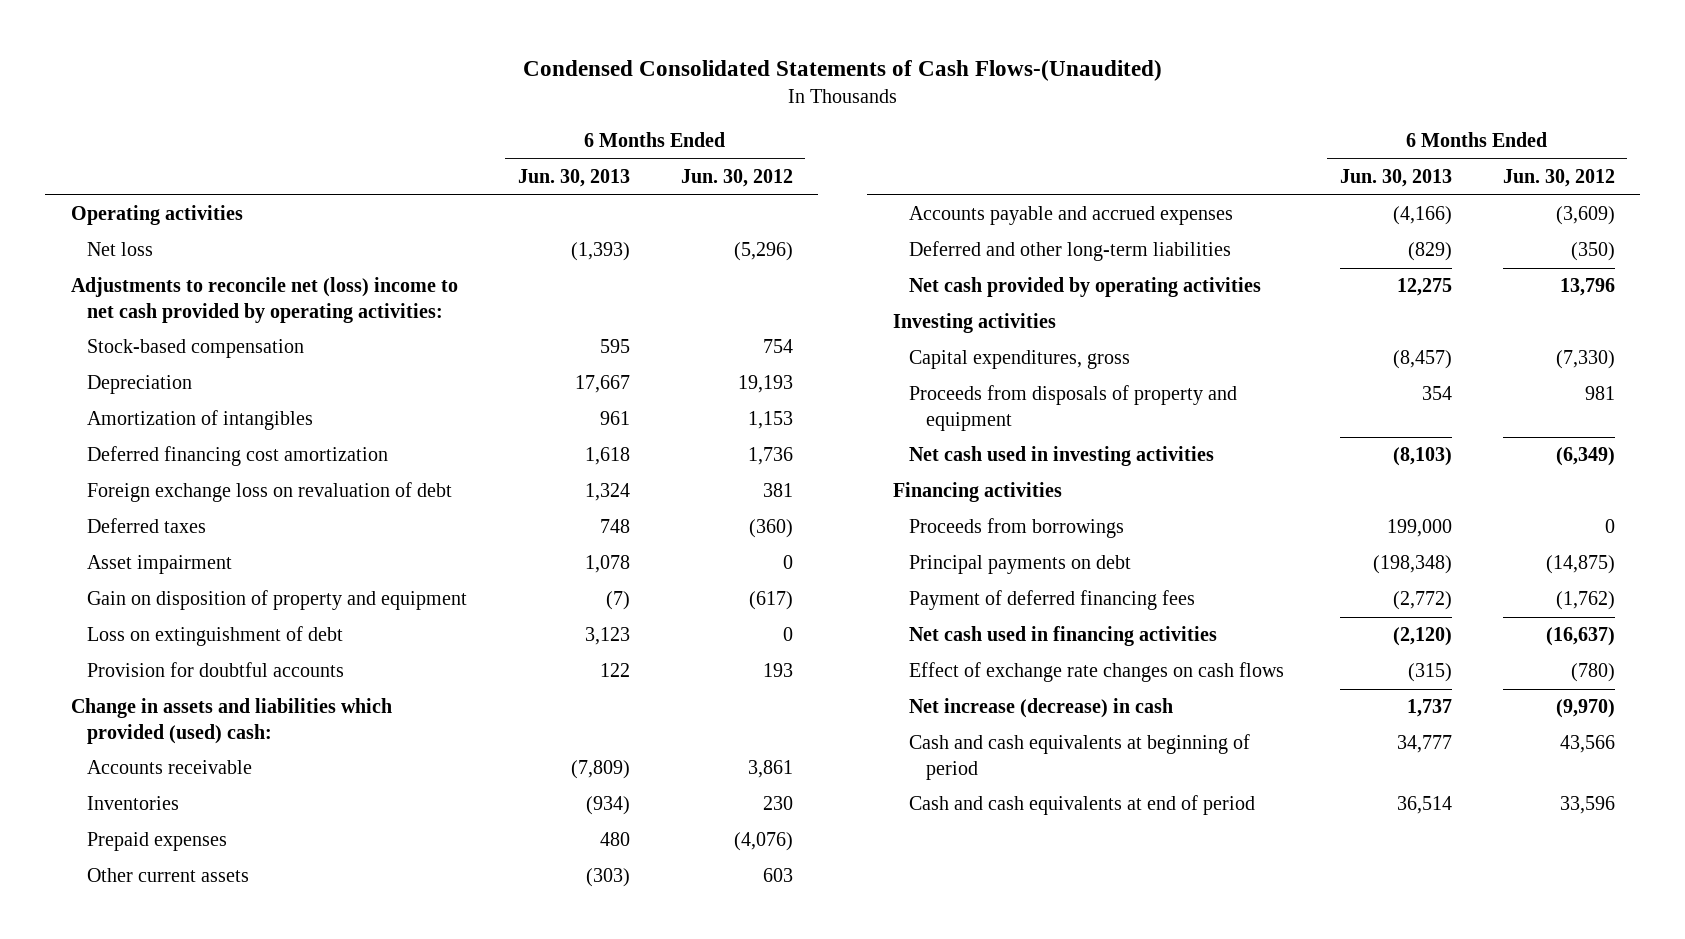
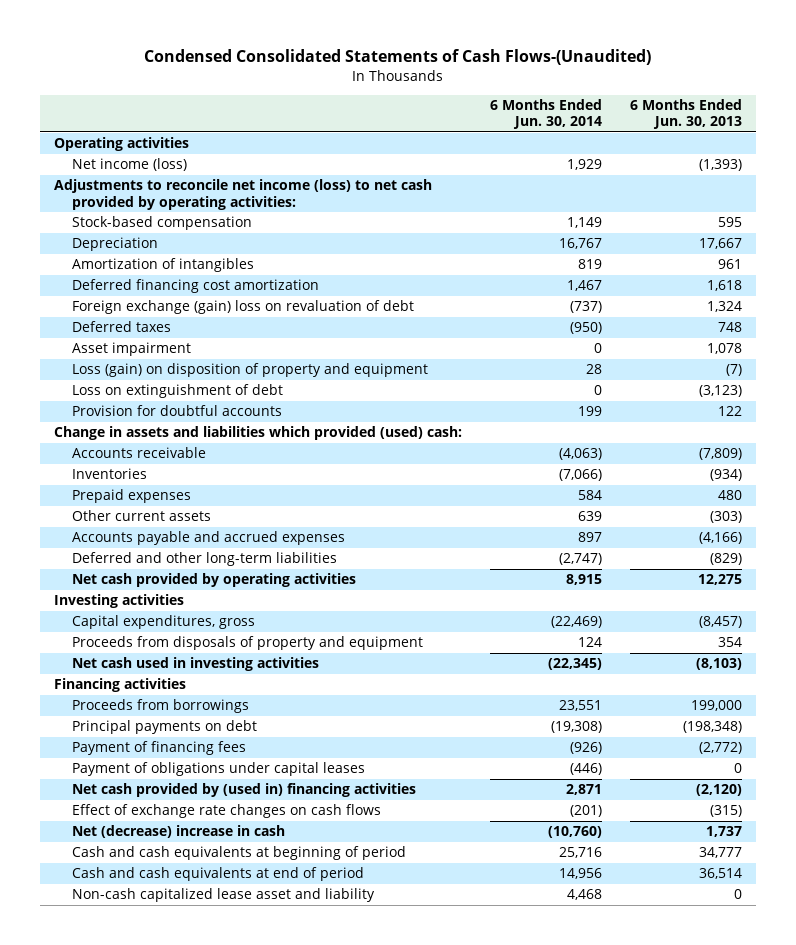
[680,169,793,188] Jun. 30, 2012 -> none
none -> [490,99,603,130] 6 Months Ended Jun. 30, 2014
[87,242,154,257] Net loss -> [71,158,187,172] Net income (loss)
[70,277,458,323] Adjustments to reconcile net (loss) income to net cash provided by operating activities: -> [54,179,433,210] Adjustments to reconcile net income (loss) to net cash provided by operating activities:
[87,482,453,503] Foreign exchange loss on revaluation of debt -> [71,300,414,315] Foreign exchange (gain) loss on revaluation of debt
[87,590,468,611] Gain on disposition of property and equipment -> [71,363,428,378] Loss (gain) on disposition of property and equipment
[584,627,630,646] 3,123 -> [699,385,743,398] (3,123)
[909,590,1196,611] Payment of deferred financing fees -> [71,741,246,756] Payment of financing fees
none -> [71,762,365,777] Payment of obligations under capital leases
[909,626,1218,647] Net cash used in financing activities -> [71,783,416,798] Net cash provided by (used in) financing activities
[909,698,1174,719] Net increase (decrease) in cash -> [71,825,285,839] Net (decrease) increase in cash
none -> [71,888,375,903] Non-cash capitalized lease asset and liability

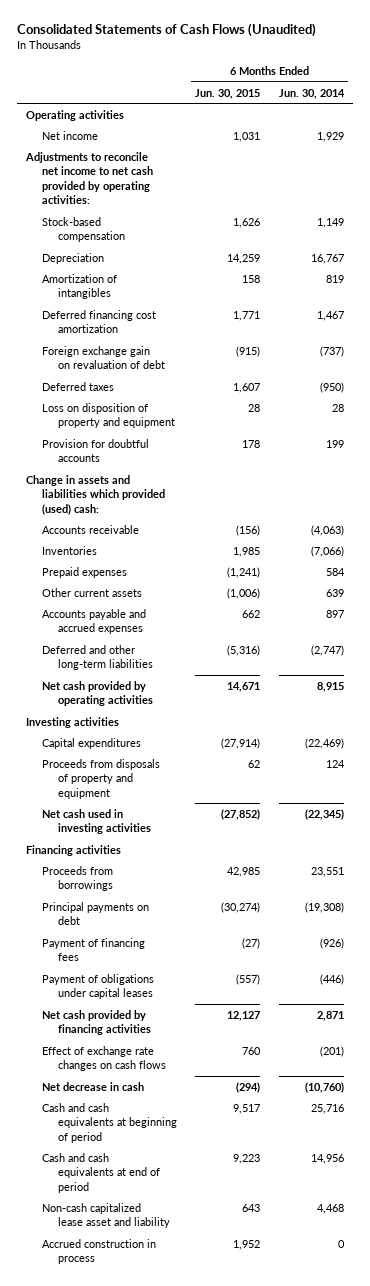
[144,48,652,65] Condensed Consolidated Statements of Cash Flows-(Unaudited) -> [16,23,316,38] Consolidated Statements of Cash Flows (Unaudited)
[630,99,743,130] 6 Months Ended Jun. 30, 2013 -> none
none -> [195,88,261,99] Jun. 30, 2015
[71,158,187,172] Net income (loss) -> [42,130,99,140] Net income
[54,179,433,210] Adjustments to reconcile net income (loss) to net cash provided by operating activities: -> [25,151,154,205] Adjustments to reconcile net income to net cash provided by operating activities:
[71,300,414,315] Foreign exchange (gain) loss on revaluation of debt -> [42,345,166,370] Foreign exchange gain on revaluation of debt
[71,342,191,357] Asset impairment -> none
[71,384,283,399] Loss on extinguishment of debt -> none
[71,363,428,378] Loss (gain) on disposition of property and equipment -> [42,402,176,429] Loss on disposition of property and equipment
[71,615,255,630] Capital expenditures, gross -> [42,737,142,749] Capital expenditures
[71,783,416,798] Net cash provided by (used in) financing activities -> [42,1009,152,1036] Net cash provided by financing activities
[71,825,285,839] Net (decrease) increase in cash -> [42,1081,145,1091] Net decrease in cash
none -> [42,1238,157,1265] Accrued construction in process

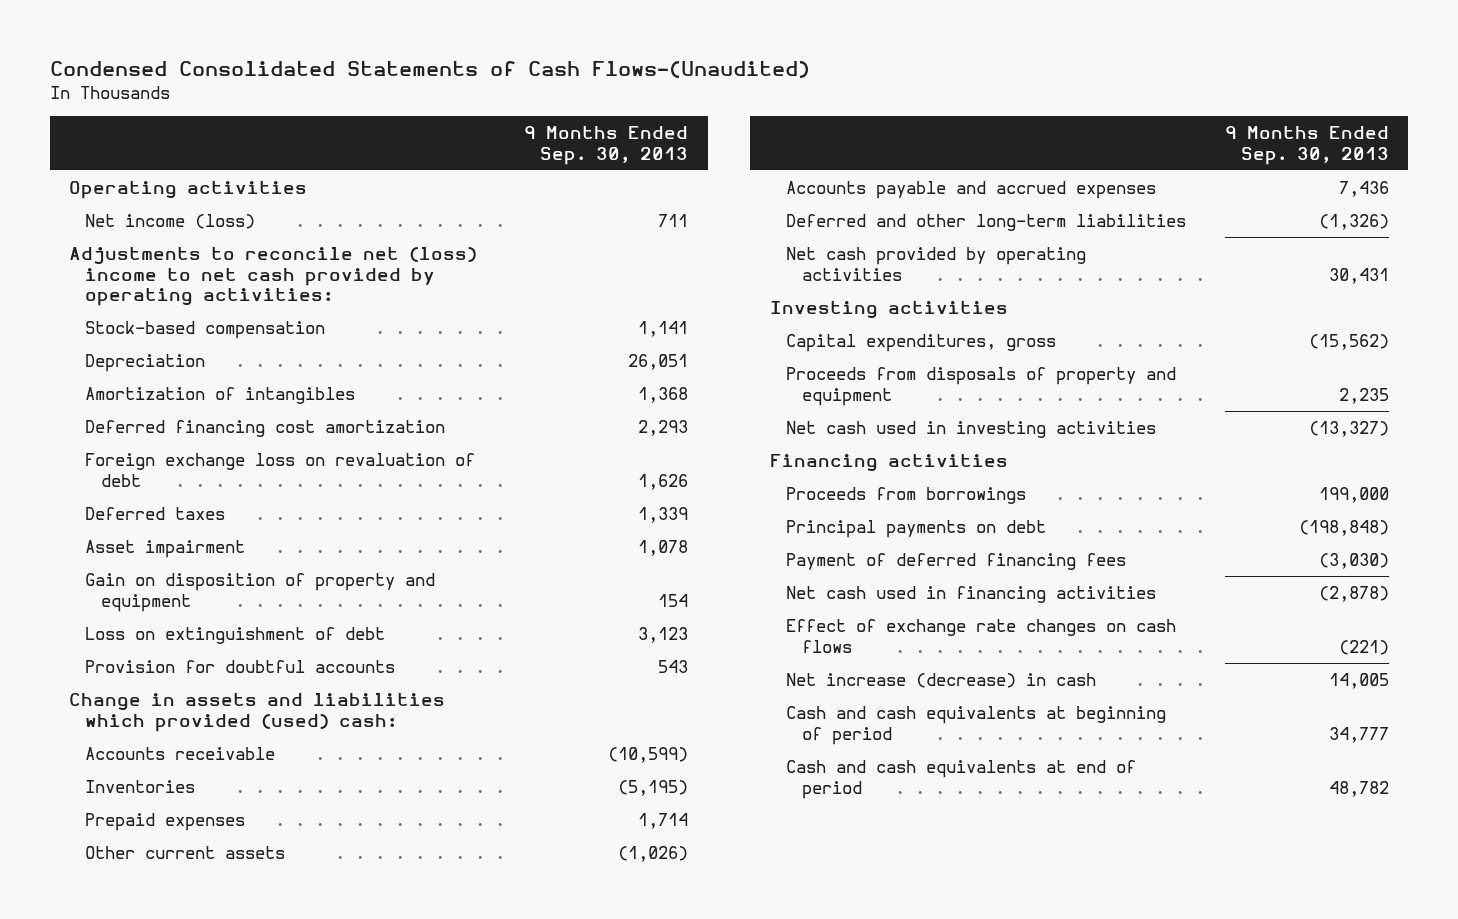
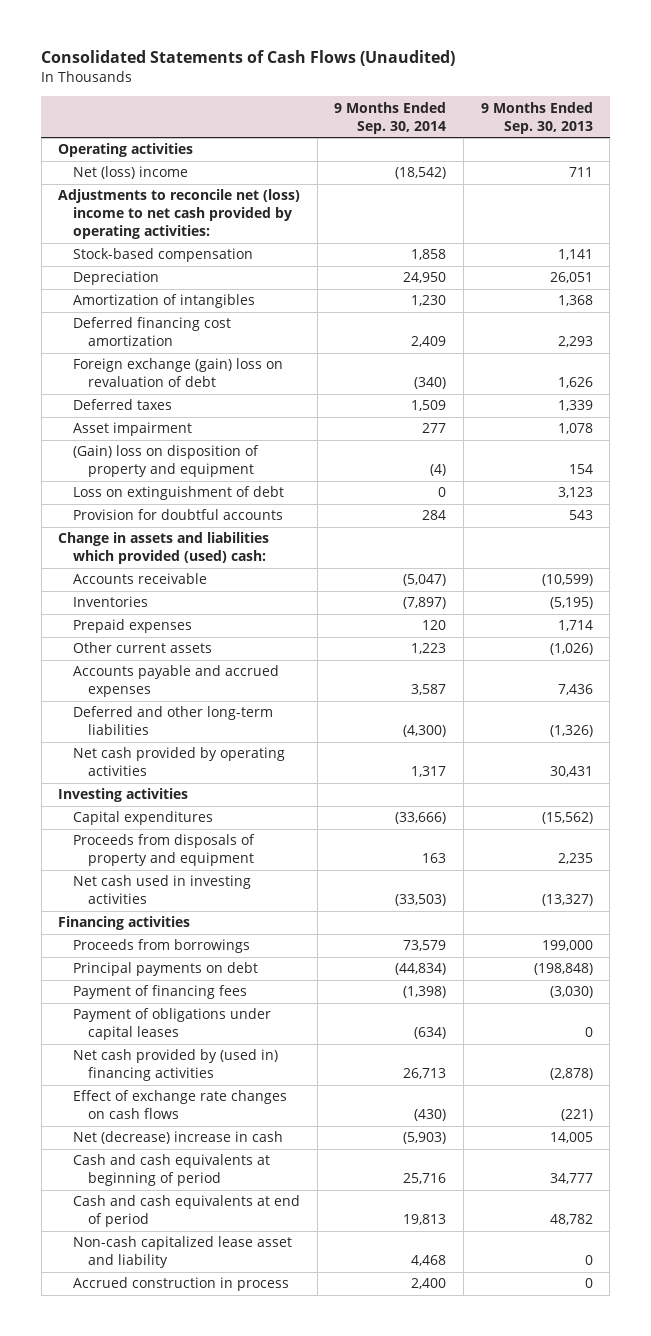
[49,61,810,79] Condensed Consolidated Statements of Cash Flows-(Unaudited) -> [41,50,456,67] Consolidated Statements of Cash Flows (Unaudited)
none -> [334,101,447,134] 9 Months Ended Sep. 30, 2014
[85,213,256,229] Net income (loss) -> [73,166,189,180] Net (loss) income
[85,452,476,487] Foreign exchange loss on revaluation of debt -> [73,358,284,388] Foreign exchange (gain) loss on revaluation of debt
[85,572,436,612] Gain on disposition of property and equipment -> [73,445,260,478] (Gain) loss on disposition of property and equipment
[785,333,1056,352] Capital expenditures, gross -> [73,811,214,826] Capital expenditures
[785,552,1126,570] Payment of deferred financing fees -> [73,985,248,1000] Payment of financing fees
none -> [73,1008,272,1041] Payment of obligations under capital leases
[785,585,1156,603] Net cash used in financing activities -> [73,1049,279,1082] Net cash provided by (used in) financing activities
[785,672,1096,688] Net increase (decrease) in cash -> [73,1131,284,1145] Net (decrease) increase in cash
none -> [73,1236,293,1269] Non-cash capitalized lease asset and liability
none -> [73,1277,290,1292] Accrued construction in process

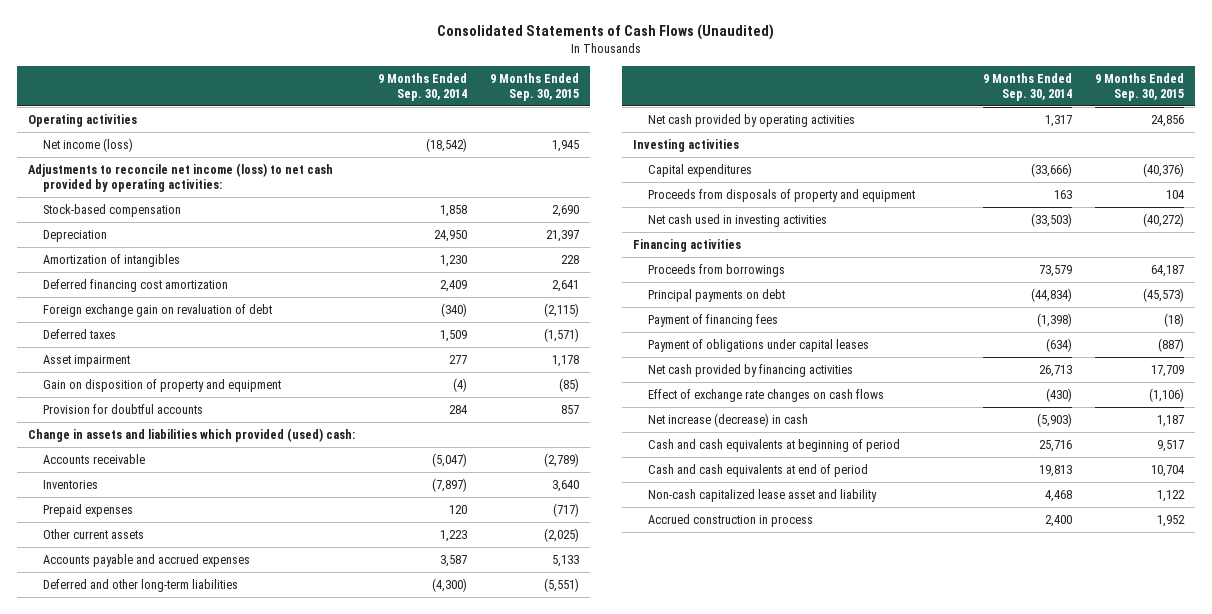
[480,101,593,134] 9 Months Ended Sep. 30, 2013 -> none
none -> [489,72,579,101] 9 Months Ended Sep. 30, 2015
[73,166,189,180] Net (loss) income -> [42,137,133,152] Net income (loss)
[58,189,301,240] Adjustments to reconcile net (loss) income to net cash provided by operating activities: -> [28,162,334,192] Adjustments to reconcile net income (loss) to net cash provided by operating activities:
[73,358,284,388] Foreign exchange (gain) loss on revaluation of debt -> [42,303,272,317] Foreign exchange gain on revaluation of debt
[73,486,285,501] Loss on extinguishment of debt -> none
[73,445,260,478] (Gain) loss on disposition of property and equipment -> [42,378,281,392] Gain on disposition of property and equipment
[73,1049,279,1082] Net cash provided by (used in) financing activities -> [647,363,853,377] Net cash provided by financing activities
[73,1131,284,1145] Net (decrease) increase in cash -> [647,412,808,427] Net increase (decrease) in cash

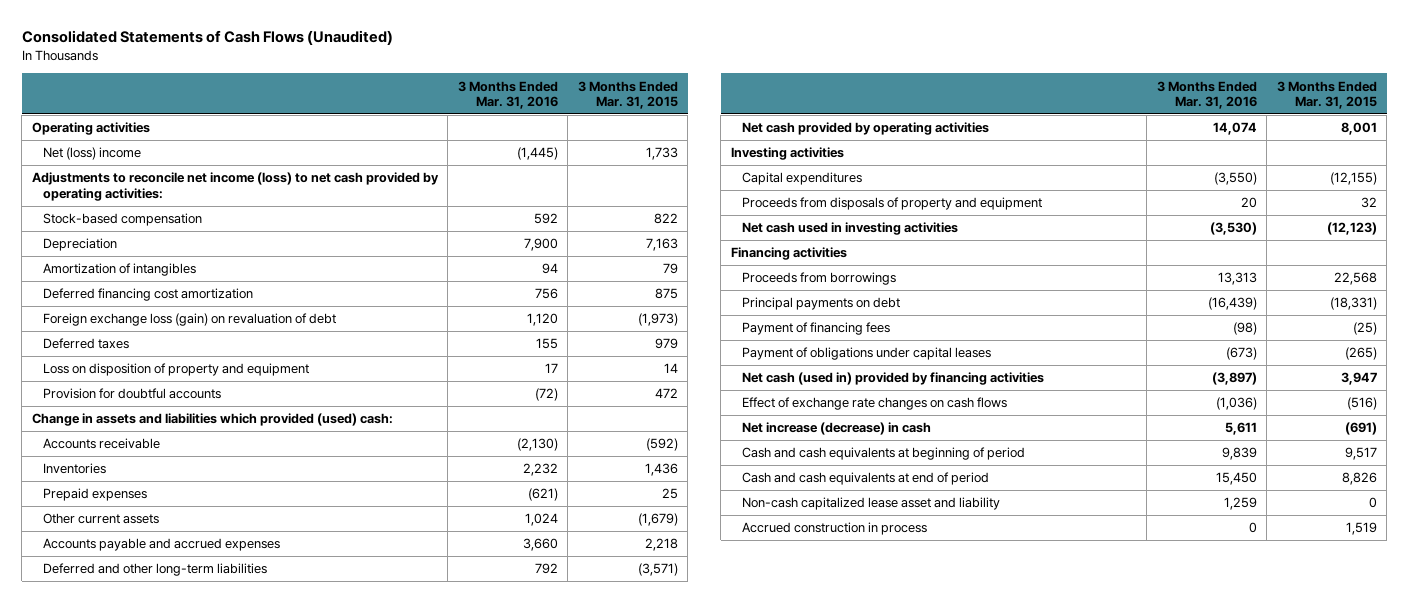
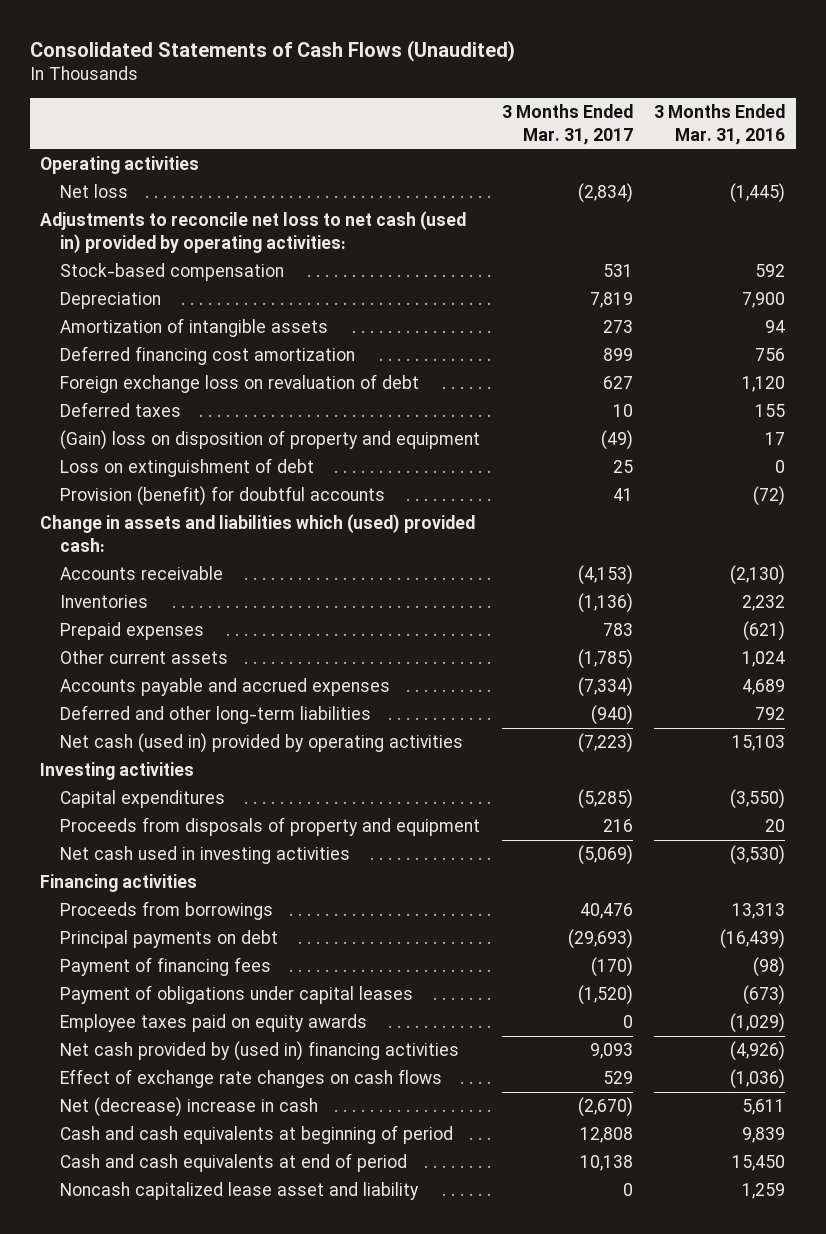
[577,80,678,109] 3 Months Ended Mar. 31, 2015 -> none
none -> [501,104,633,145] 3 Months Ended Mar. 31, 2017
[42,147,141,161] Net (loss) income -> [60,184,129,199] Net loss
[31,172,439,201] Adjustments to reconcile net income (loss) to net cash provided by operating activities: -> [40,211,467,254] Adjustments to reconcile net loss to net cash (used in) provided by operating activities:
[42,263,196,277] Amortization of intangibles -> [60,318,329,338] Amortization of intangible assets
[42,313,336,327] Foreign exchange loss (gain) on revaluation of debt -> [60,374,420,394] Foreign exchange loss on revaluation of debt
[42,363,309,377] Loss on disposition of property and equipment -> [60,430,481,451] (Gain) loss on disposition of property and equipment
none -> [60,458,315,478] Loss on extinguishment of debt
[42,388,221,400] Provision for doubtful accounts -> [60,486,386,507] Provision (benefit) for doubtful accounts
[31,413,393,427] Change in assets and liabilities which provided (used) cash: -> [40,514,476,553] Change in assets and liabilities which (used) provided cash:
[522,538,558,552] 3,660 -> [742,679,786,696] 4,689
[741,122,989,136] Net cash provided by operating activities -> [60,733,464,754] Net cash (used in) provided by operating activities
[1212,122,1257,136] 14,074 -> [732,735,786,752] 15,103
none -> [60,1014,368,1033] Employee taxes paid on equity awards
[741,372,1044,386] Net cash (used in) provided by financing activities -> [60,1041,460,1062] Net cash provided by (used in) financing activities
[1211,372,1257,386] (3,897) -> [730,1041,786,1062] (4,926)
[741,422,931,436] Net increase (decrease) in cash -> [60,1097,319,1118] Net (decrease) increase in cash
[741,522,927,536] Accrued construction in process -> none
[741,497,1000,511] Non-cash capitalized lease asset and liability -> [60,1182,420,1201] Noncash capitalized lease asset and liability

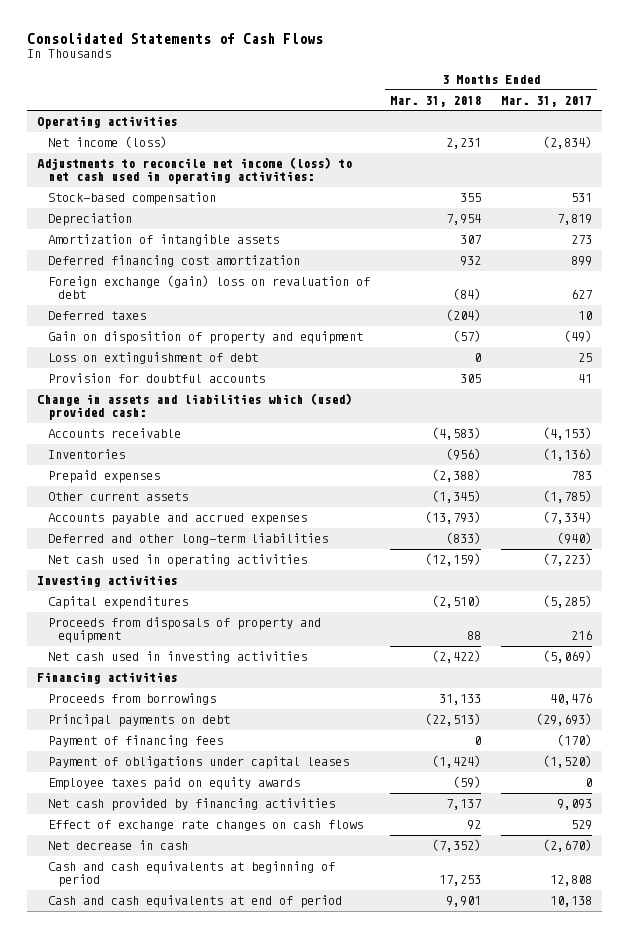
[29,39,515,62] Consolidated Statements of Cash Flows (Unaudited) -> [27,32,324,44] Consolidated Statements of Cash Flows
[654,104,786,145] 3 Months Ended Mar. 31, 2016 -> none
none -> [389,95,481,107] Mar. 31, 2018
[60,184,129,199] Net loss -> [47,136,167,149] Net income (loss)
[40,211,467,254] Adjustments to reconcile net loss to net cash (used in) provided by operating activities: -> [37,157,353,185] Adjustments to reconcile net income (loss) to net cash used in operating activities:
[60,374,420,394] Foreign exchange loss on revaluation of debt -> [47,275,370,300] Foreign exchange (gain) loss on revaluation of debt
[60,430,481,451] (Gain) loss on disposition of property and equipment -> [47,331,363,345] Gain on disposition of property and equipment
[60,486,386,507] Provision (benefit) for doubtful accounts -> [47,373,265,384] Provision for doubtful accounts
[60,733,464,754] Net cash (used in) provided by operating activities -> [47,554,307,568] Net cash used in operating activities
[60,1041,460,1062] Net cash provided by (used in) financing activities -> [47,798,335,812] Net cash provided by financing activities
[60,1097,319,1118] Net (decrease) increase in cash -> [47,840,188,851] Net decrease in cash
[60,1182,420,1201] Noncash capitalized lease asset and liability -> none

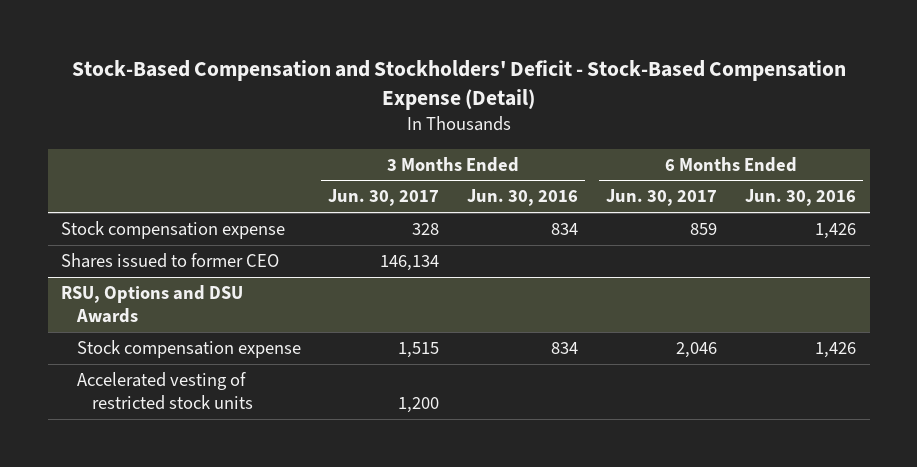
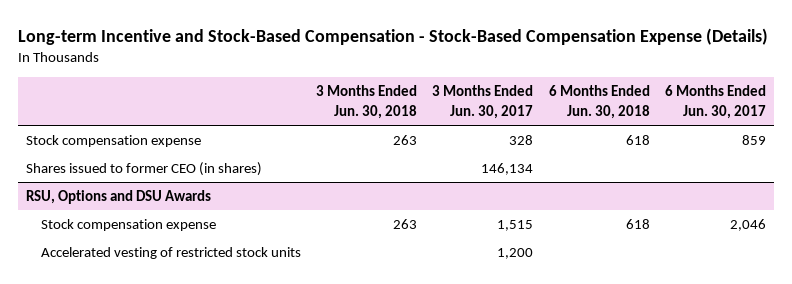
[71,60,846,111] Stock-Based Compensation and Stockholders' Deficit - Stock-Based Compensation Expense (Detail) -> [18,27,769,45] Long-term Incentive and Stock-Based Compensation - Stock-Based Compensation Expense (Details)
[467,189,579,207] Jun. 30, 2016 -> none
[744,189,856,207] Jun. 30, 2016 -> none
none -> [316,85,418,119] 3 Months Ended Jun. 30, 2018
none -> [548,85,650,119] 6 Months Ended Jun. 30, 2018
[61,252,280,268] Shares issued to former CEO -> [25,162,262,177] Shares issued to former CEO (in shares)

